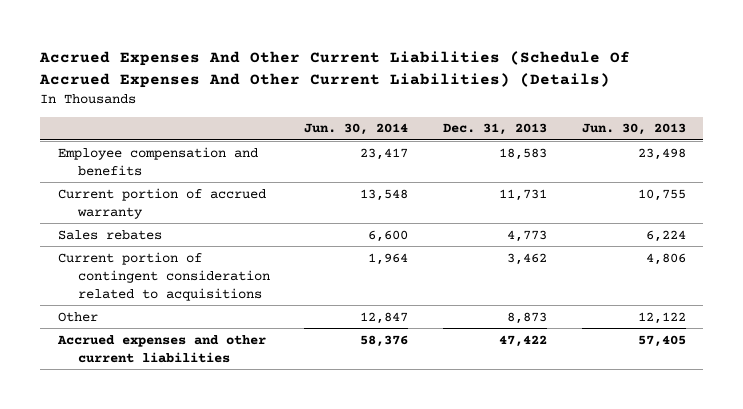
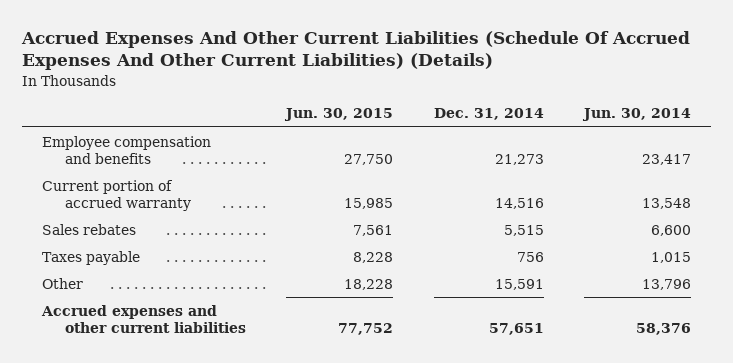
[443,123,548,136] Dec. 31, 2013 -> none
[581,123,686,136] Jun. 30, 2013 -> none
none -> [284,108,394,122] Jun. 30, 2015
none -> [433,108,544,121] Dec. 31, 2014
[57,251,270,301] Current portion of contingent consideration related to acquisitions -> none
none -> [42,250,141,265] Taxes payable
[360,311,409,324] 12,847 -> [641,278,691,290] 13,796

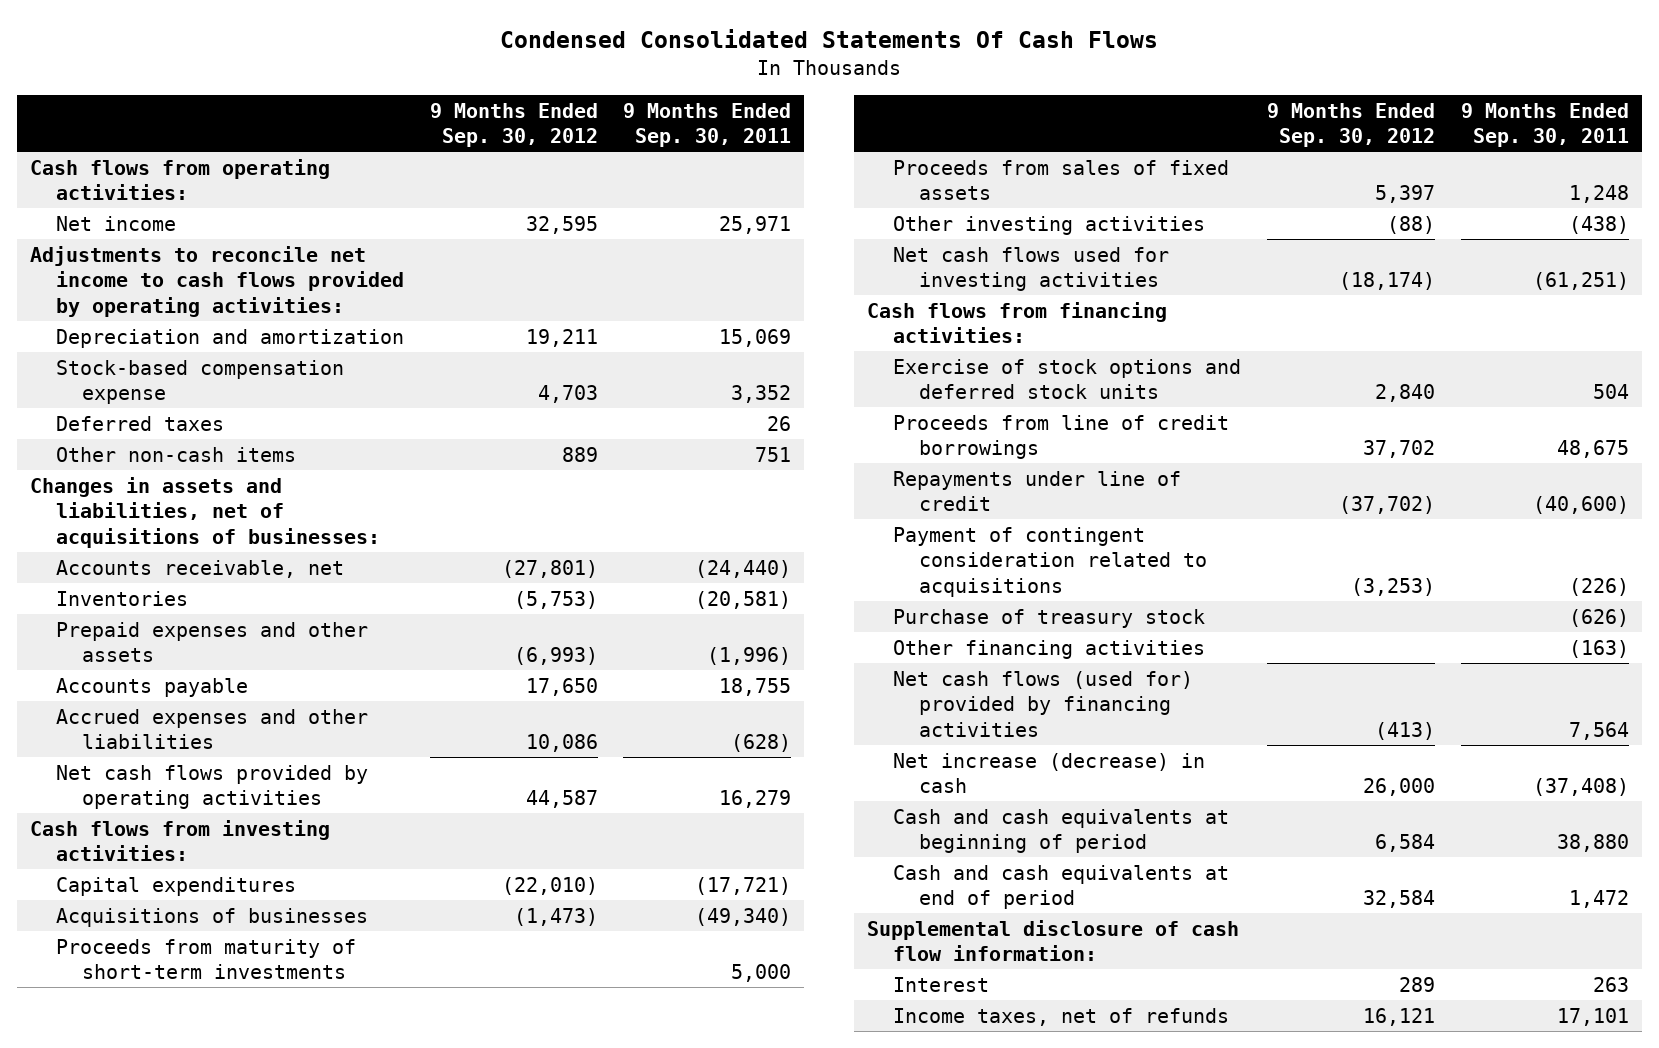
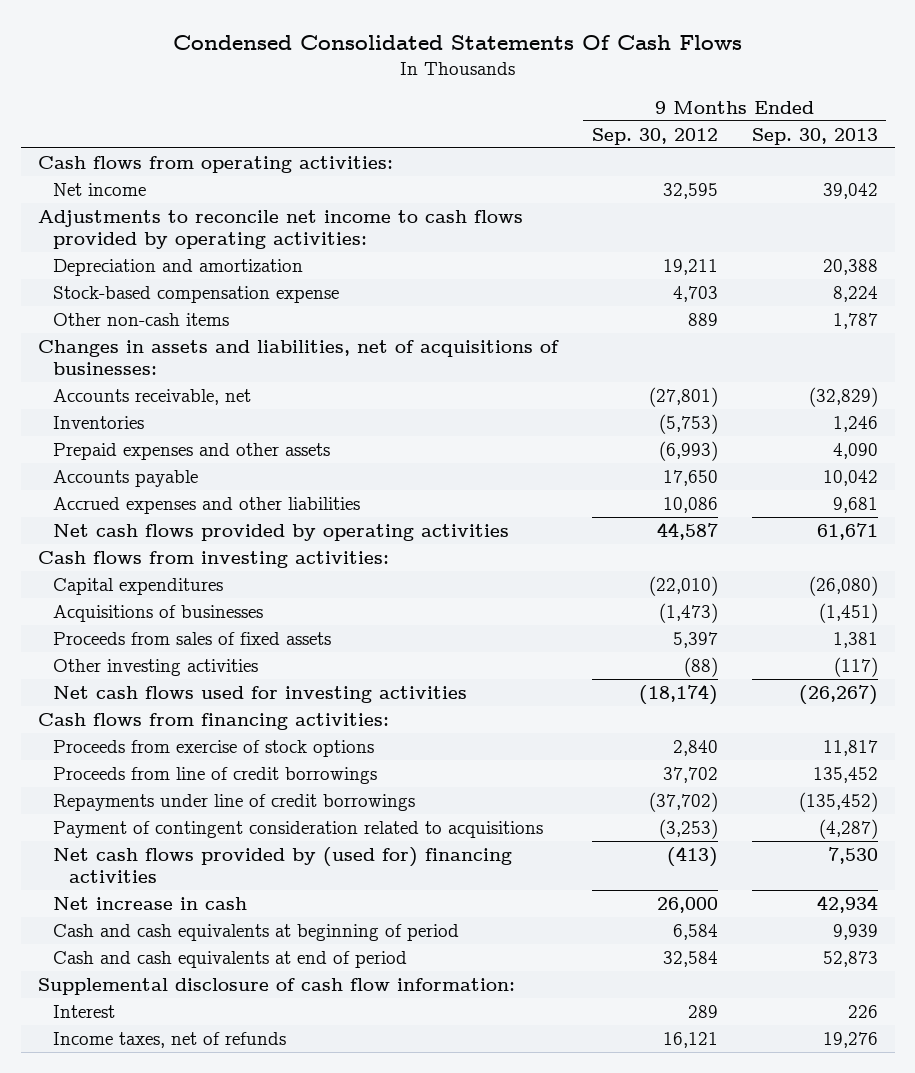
[623,102,792,148] 9 Months Ended Sep. 30, 2011 -> none
none -> [751,127,878,145] Sep. 30, 2013
[55,415,224,431] Deferred taxes -> none
[55,938,356,980] Proceeds from maturity of short-term investments -> none
[893,358,1242,400] Exercise of stock options and deferred stock units -> [53,739,375,757] Proceeds from exercise of stock options
[893,470,1182,512] Repayments under line of credit -> [53,793,416,811] Repayments under line of credit borrowings
[893,608,1206,628] Purchase of treasury stock -> none
[893,639,1206,659] Other financing activities -> none
[893,670,1194,737] Net cash flows (used for) provided by financing activities -> [53,846,513,883] Net cash flows provided by (used for) financing activities
[893,752,1206,794] Net increase (decrease) in cash -> [53,896,248,910] Net increase in cash

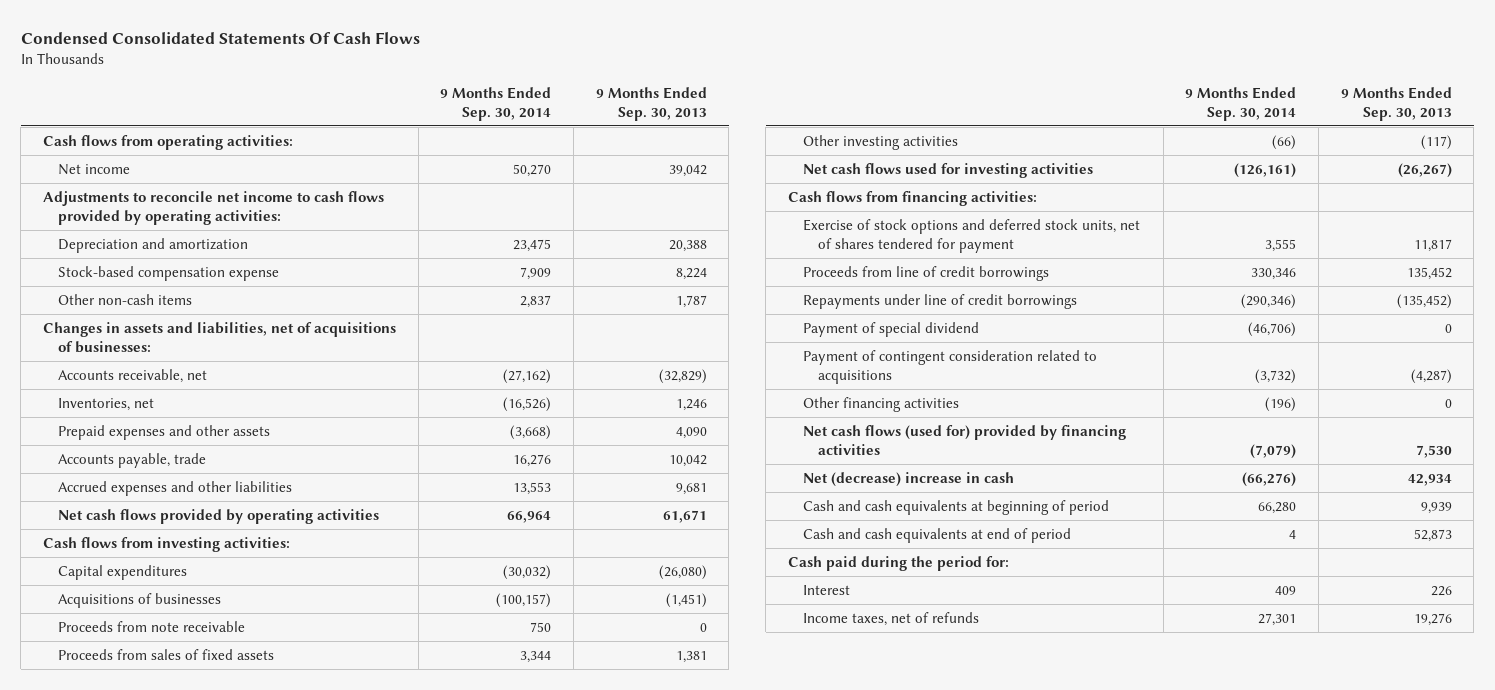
[591,127,718,145] Sep. 30, 2012 -> none
none -> [440,86,552,121] 9 Months Ended Sep. 30, 2014
[53,415,145,429] Inventories -> [57,397,154,411] Inventories, net
[53,469,199,487] Accounts payable -> [57,452,206,468] Accounts payable, trade
none -> [57,620,245,632] Proceeds from note receivable
[53,739,375,757] Proceeds from exercise of stock options -> [802,218,1140,253] Exercise of stock options and deferred stock units, net of shares tendered for payment
none -> [802,321,979,337] Payment of special dividend
none -> [802,396,959,412] Other financing activities
[53,846,513,883] Net cash flows provided by (used for) financing activities -> [802,424,1126,455] Net cash flows (used for) provided by financing activities
[53,896,248,910] Net increase in cash -> [802,471,1014,487] Net (decrease) increase in cash
[37,977,515,995] Supplemental disclosure of cash flow information: -> none
none -> [788,555,1010,571] Cash paid during the period for:

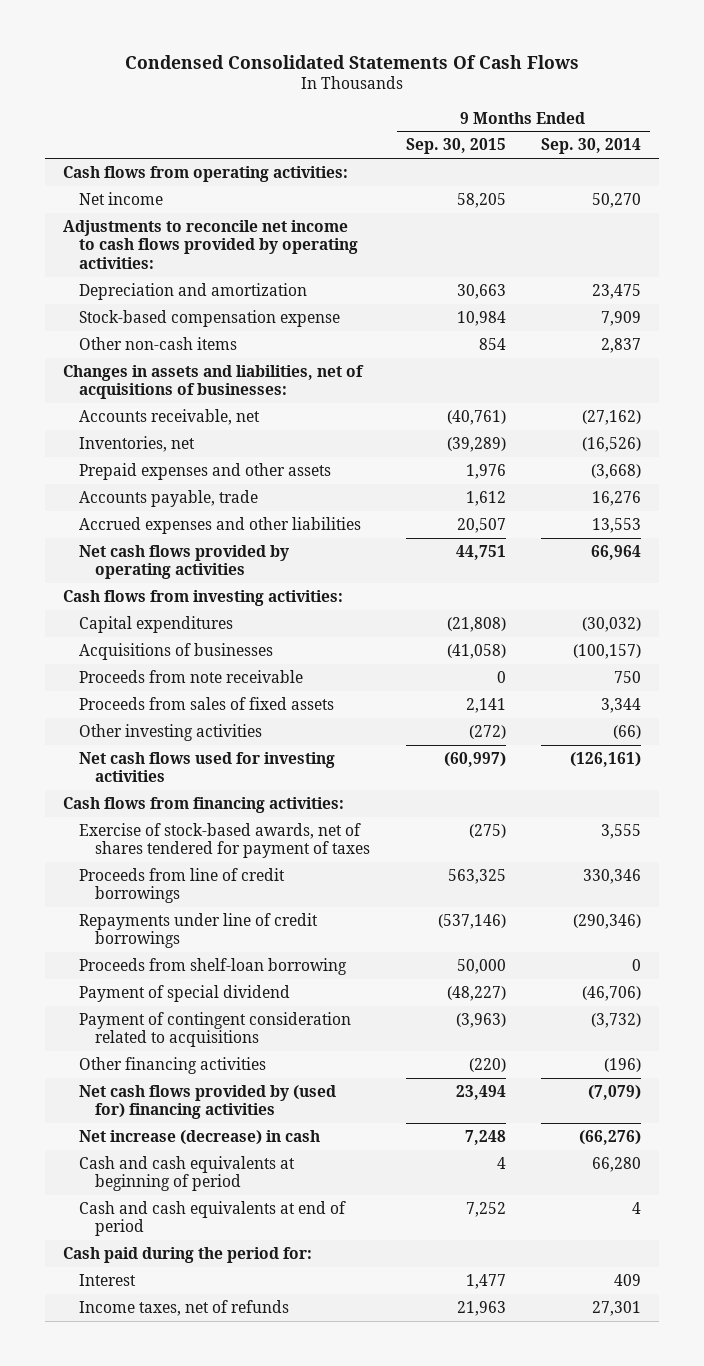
[595,86,707,121] 9 Months Ended Sep. 30, 2013 -> none
none -> [405,138,506,155] Sep. 30, 2015
[802,218,1140,253] Exercise of stock options and deferred stock units, net of shares tendered for payment -> [78,822,371,859] Exercise of stock-based awards, net of shares tendered for payment of taxes
none -> [78,957,347,975] Proceeds from shelf-loan borrowing
[802,424,1126,455] Net cash flows (used for) provided by financing activities -> [78,1084,336,1120] Net cash flows provided by (used for) financing activities
[802,471,1014,487] Net (decrease) increase in cash -> [78,1129,320,1145] Net increase (decrease) in cash

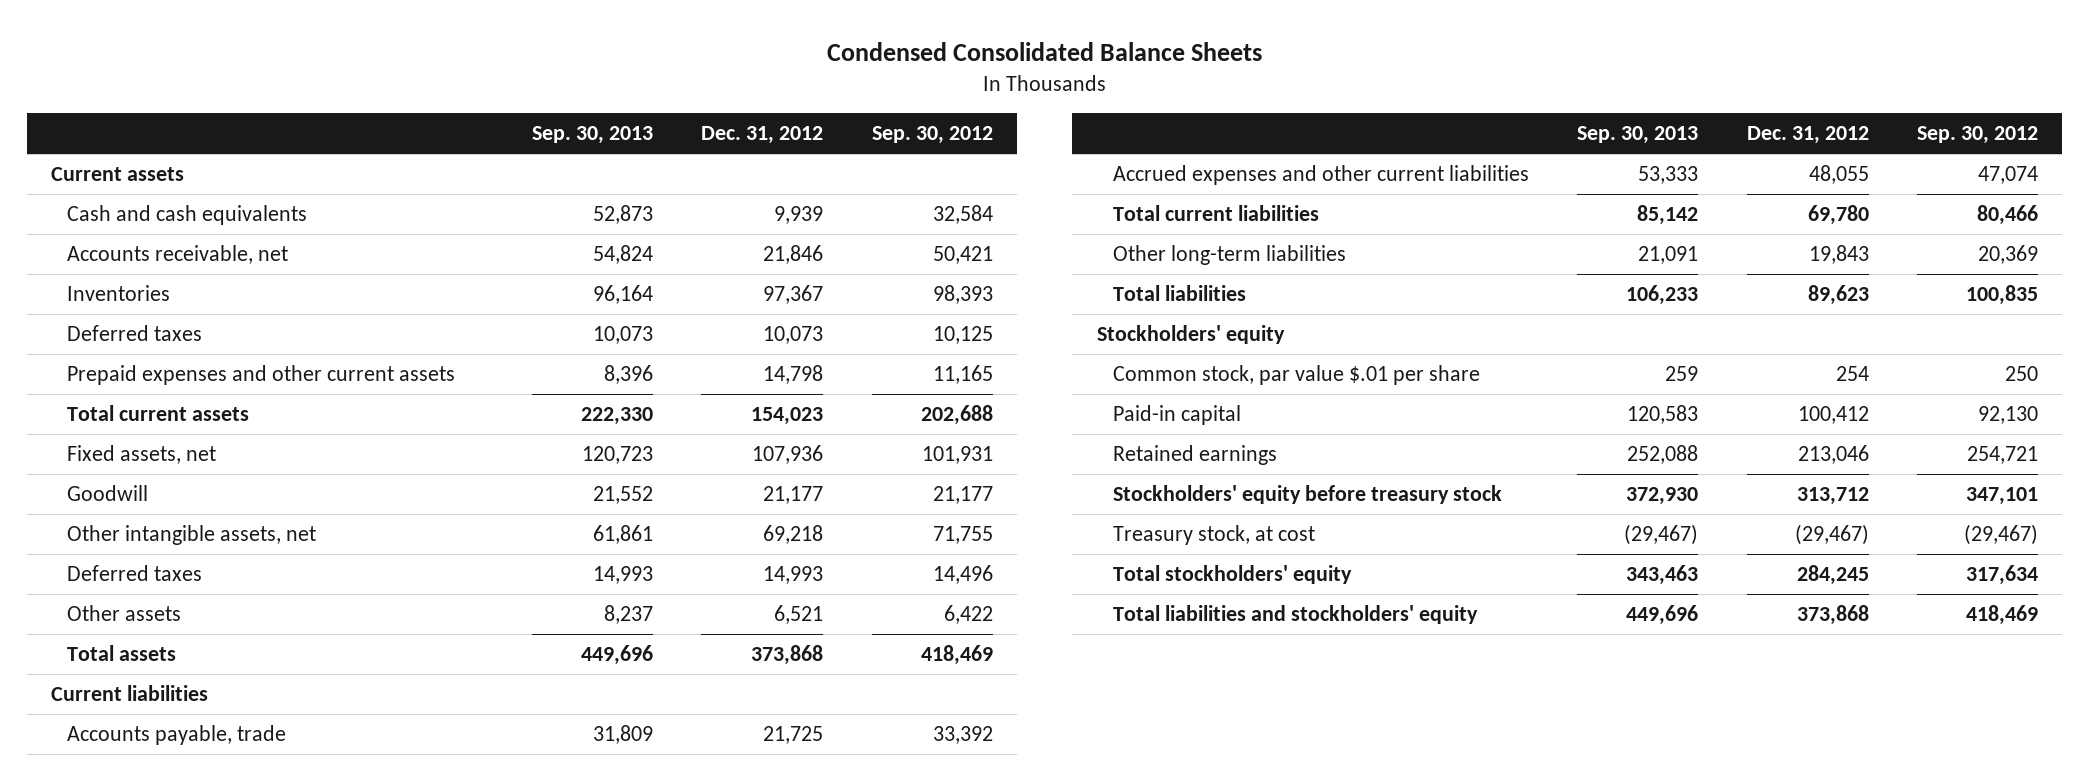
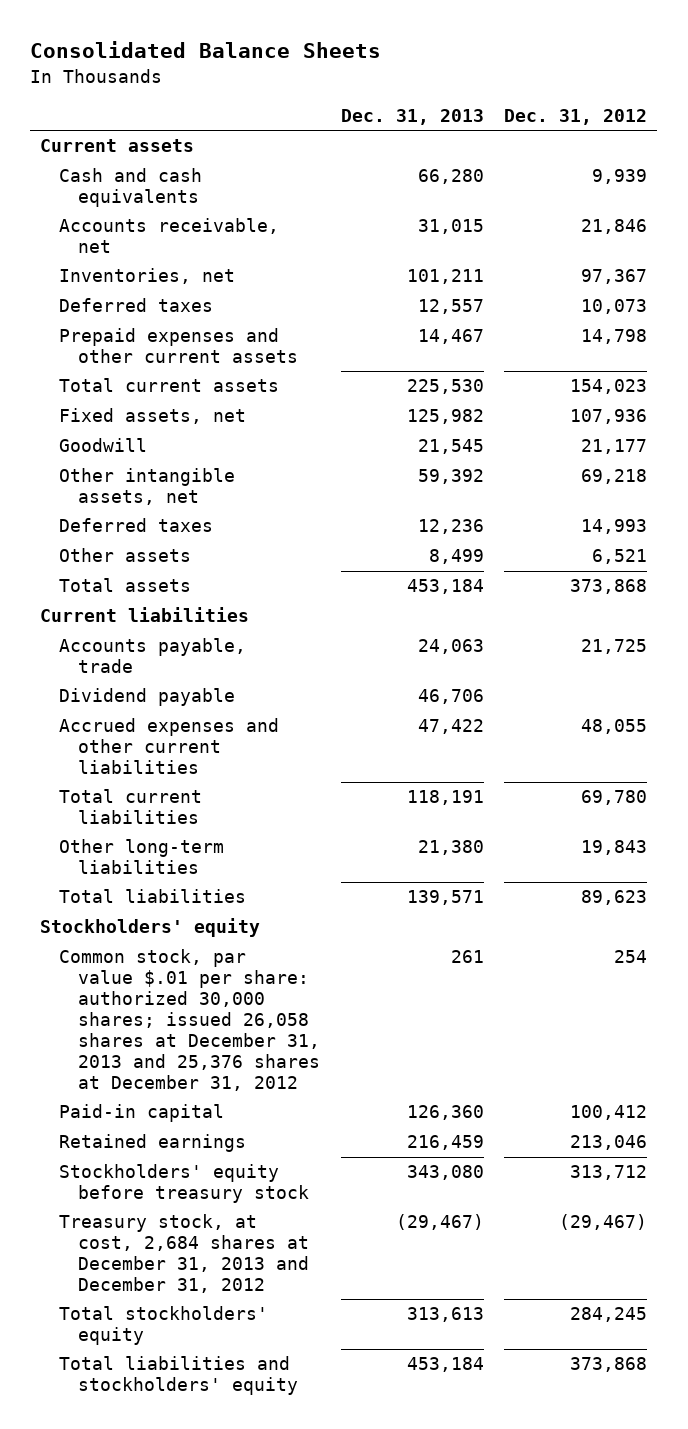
[826,42,1262,62] Condensed Consolidated Balance Sheets -> [30,41,382,59] Consolidated Balance Sheets
[531,126,653,145] Sep. 30, 2013 -> none
[871,126,993,145] Sep. 30, 2012 -> none
none -> [340,108,484,125] Dec. 31, 2013
[67,285,171,302] Inventories -> [59,268,236,285] Inventories, net
none -> [59,688,236,707] Dividend payable
[1112,365,1480,386] Common stock, par value $.01 per share -> [59,949,321,1091] Common stock, par value $.01 per share: authorized 30,000 shares; issued 26,058 shares at December 31, 2013 and 25,376 shares at December 31, 2012
[1112,525,1315,546] Treasury stock, at cost -> [59,1214,310,1293] Treasury stock, at cost, 2,684 shares at December 31, 2013 and December 31, 2012

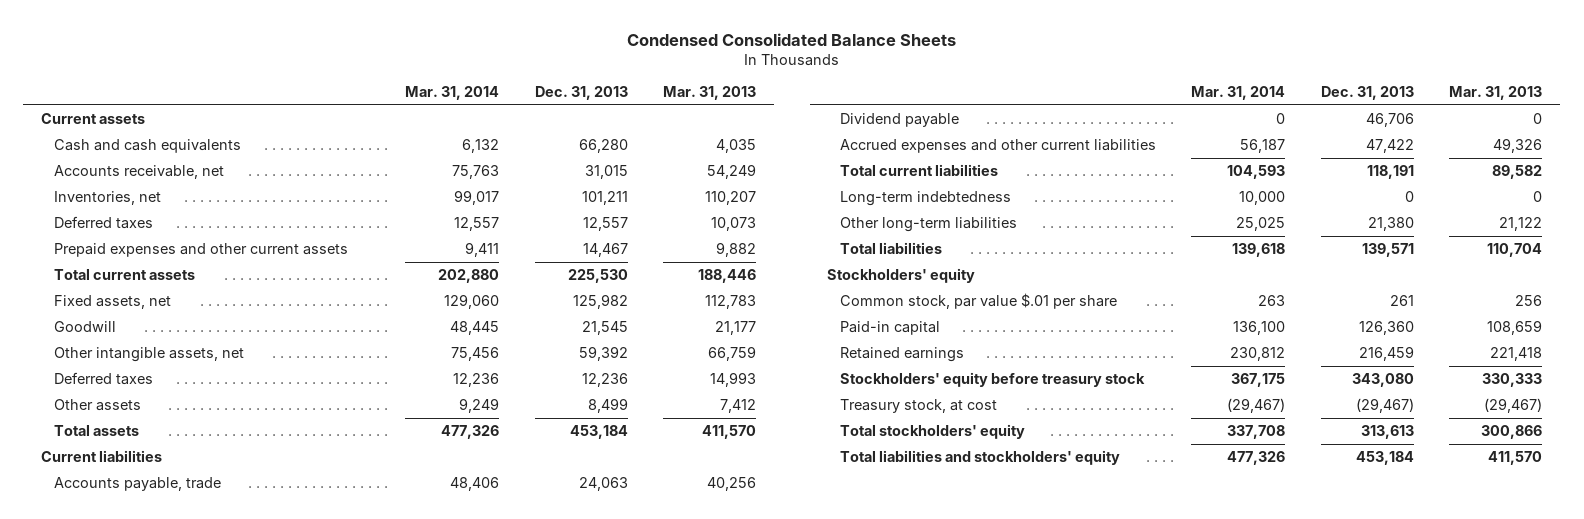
[30,41,382,59] Consolidated Balance Sheets -> [626,32,956,46] Condensed Consolidated Balance Sheets
[504,108,648,125] Dec. 31, 2012 -> none
none -> [405,86,500,101] Mar. 31, 2014
none -> [663,86,757,101] Mar. 31, 2013
none -> [840,191,1012,207] Long-term indebtedness
[59,949,321,1091] Common stock, par value $.01 per share: authorized 30,000 shares; issued 26,058 shares at December 31, 2013 and 25,376 shares at December 31, 2012 -> [840,293,1118,310] Common stock, par value $.01 per share
[59,1214,310,1293] Treasury stock, at cost, 2,684 shares at December 31, 2013 and December 31, 2012 -> [840,399,998,414] Treasury stock, at cost

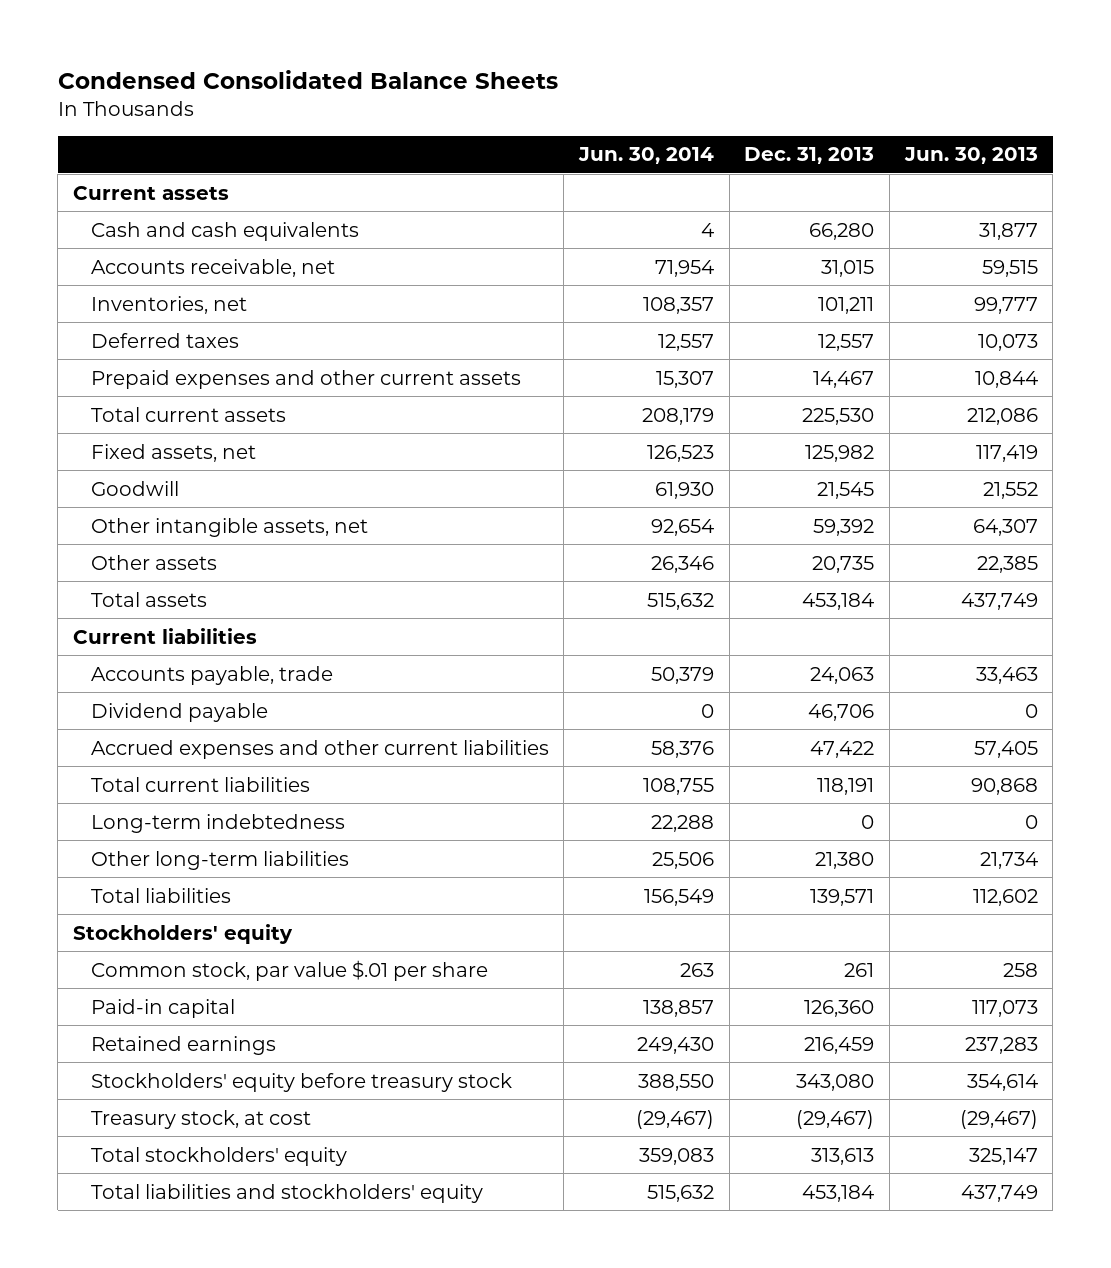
[405,86,500,101] Mar. 31, 2014 -> none
[663,86,757,101] Mar. 31, 2013 -> none
none -> [577,147,714,165] Jun. 30, 2014
none -> [903,147,1038,165] Jun. 30, 2013
[53,372,153,386] Deferred taxes -> none
[587,398,628,414] 8,499 -> [812,555,875,573] 20,735

